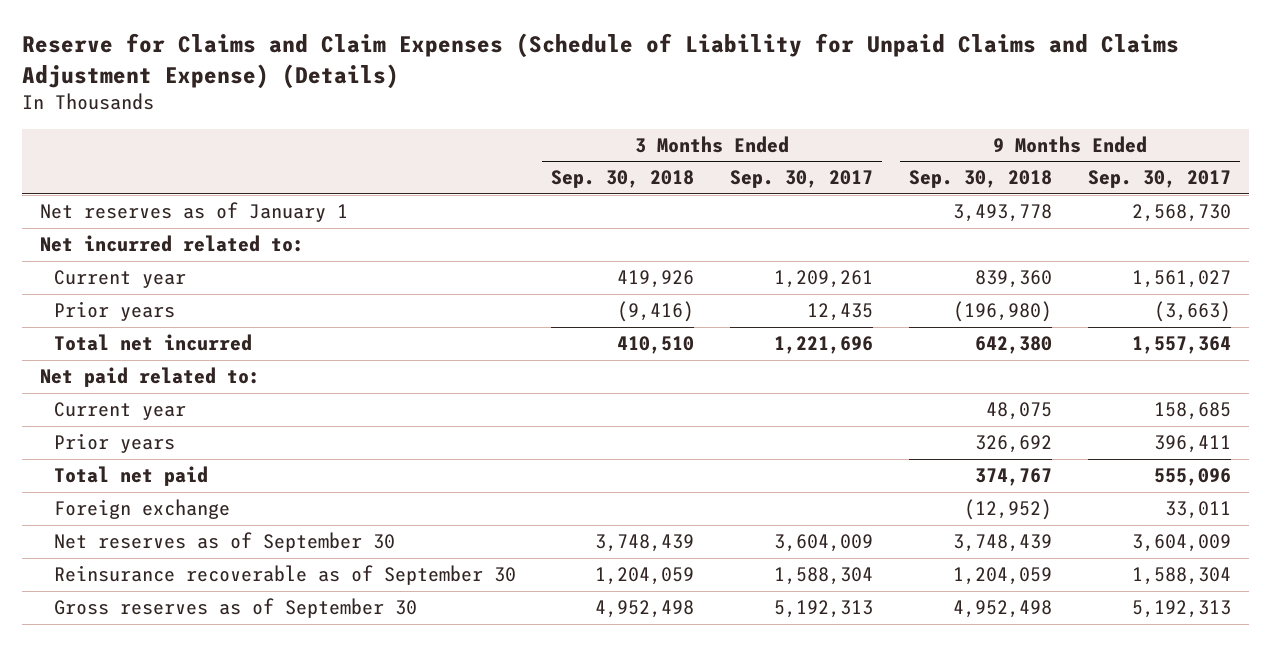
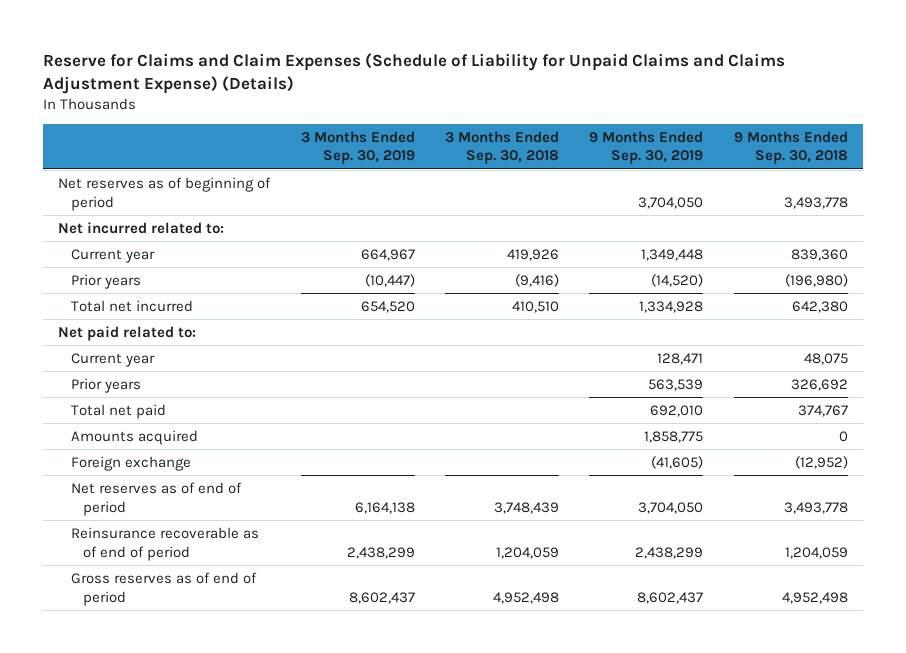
[730,170,874,189] Sep. 30, 2017 -> none
[1087,170,1231,189] Sep. 30, 2017 -> none
none -> [300,130,415,165] 3 Months Ended Sep. 30, 2019
none -> [589,130,704,165] 9 Months Ended Sep. 30, 2019
[39,202,348,223] Net reserves as of January 1 -> [58,176,272,211] Net reserves as of beginning of period
none -> [70,429,198,445] Amounts acquired
[53,532,395,553] Net reserves as of September 30 -> [70,481,242,516] Net reserves as of end of period
[953,534,1053,553] 3,748,439 -> [783,501,848,514] 3,493,778
[53,565,516,586] Reinsurance recoverable as of September 30 -> [70,526,259,561] Reinsurance recoverable as of end of period
[53,598,417,619] Gross reserves as of September 30 -> [70,571,257,606] Gross reserves as of end of period

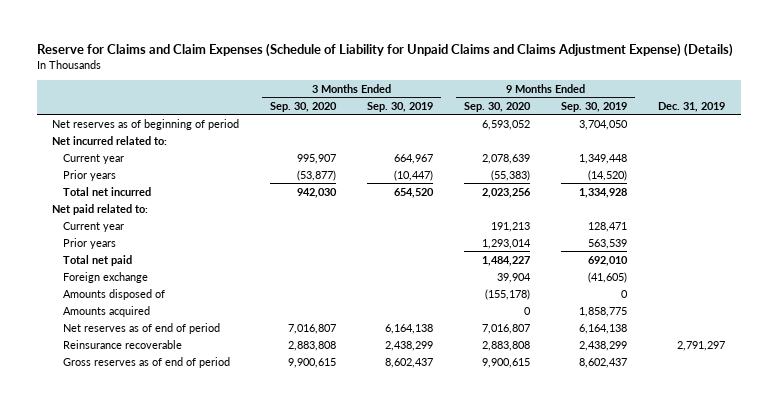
[445,130,560,165] 3 Months Ended Sep. 30, 2018 -> none
[733,130,848,165] 9 Months Ended Sep. 30, 2018 -> none
none -> [270,101,338,112] Sep. 30, 2020
none -> [464,101,532,112] Sep. 30, 2020
none -> [658,101,726,112] Dec. 31, 2019
none -> [63,288,166,300] Amounts disposed of
[70,429,198,445] Amounts acquired -> [63,305,151,317] Amounts acquired
[638,501,704,514] 3,704,050 -> [579,323,628,334] 6,164,138
[70,526,259,561] Reinsurance recoverable as of end of period -> [63,339,183,349] Reinsurance recoverable

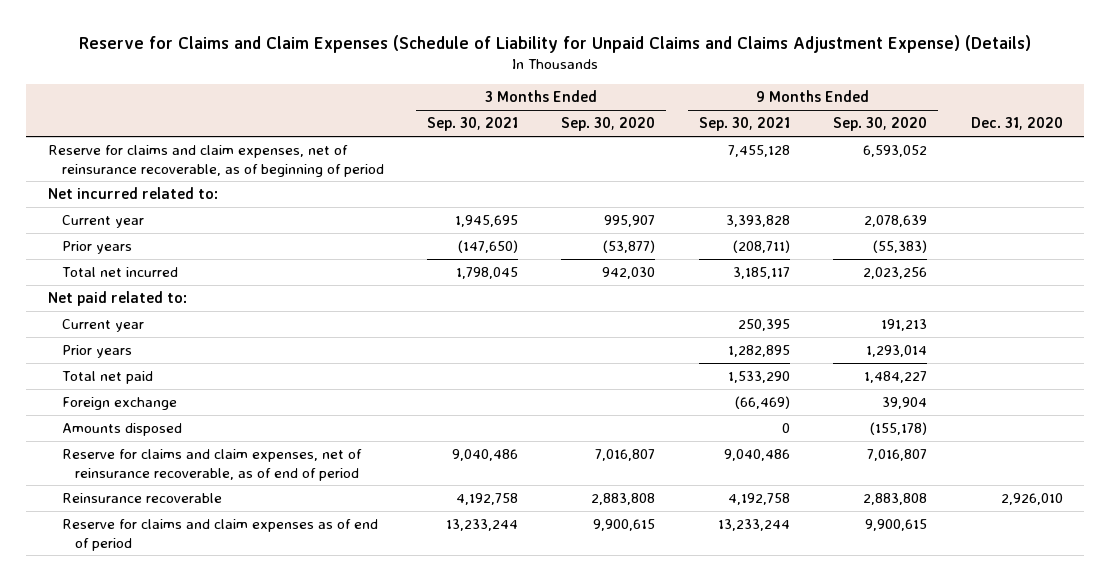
[367,101,434,112] Sep. 30, 2019 -> none
[561,101,628,112] Sep. 30, 2019 -> none
[658,101,726,112] Dec. 31, 2019 -> none
none -> [426,117,518,132] Sep. 30, 2021
none -> [698,117,790,132] Sep. 30, 2021
none -> [970,117,1063,131] Dec. 31, 2020
[52,118,240,130] Net reserves as of beginning of period -> [48,144,384,177] Reserve for claims and claim expenses, net of reinsurance recoverable, as of beginning of period
[63,305,151,317] Amounts acquired -> none
[63,288,166,300] Amounts disposed of -> [61,422,182,436] Amounts disposed
[63,322,221,334] Net reserves as of end of period -> [61,448,362,481] Reserve for claims and claim expenses, net of reinsurance recoverable, as of end of period
[63,356,231,368] Gross reserves as of end of period -> [61,518,378,551] Reserve for claims and claim expenses as of end of period

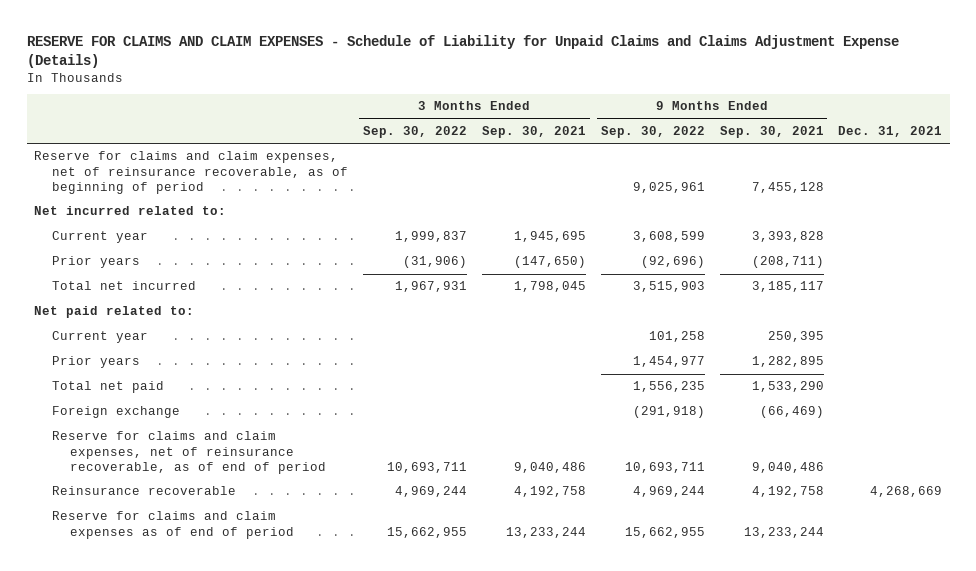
[79,35,1032,54] Reserve for Claims and Claim Expenses (Schedule of Liability for Unpaid Claims and Claims Adjustment Expense) (Details) -> [26,34,899,68] RESERVE FOR CLAIMS AND CLAIM EXPENSES - Schedule of Liability for Unpaid Claims and Claims Adjustment Expense (Details)
[561,117,656,132] Sep. 30, 2020 -> none
[833,117,928,132] Sep. 30, 2020 -> none
[970,117,1063,131] Dec. 31, 2020 -> none
none -> [363,125,468,138] Sep. 30, 2022
none -> [600,125,705,138] Sep. 30, 2022
none -> [838,125,943,137] Dec. 31, 2021
[61,422,182,436] Amounts disposed -> none

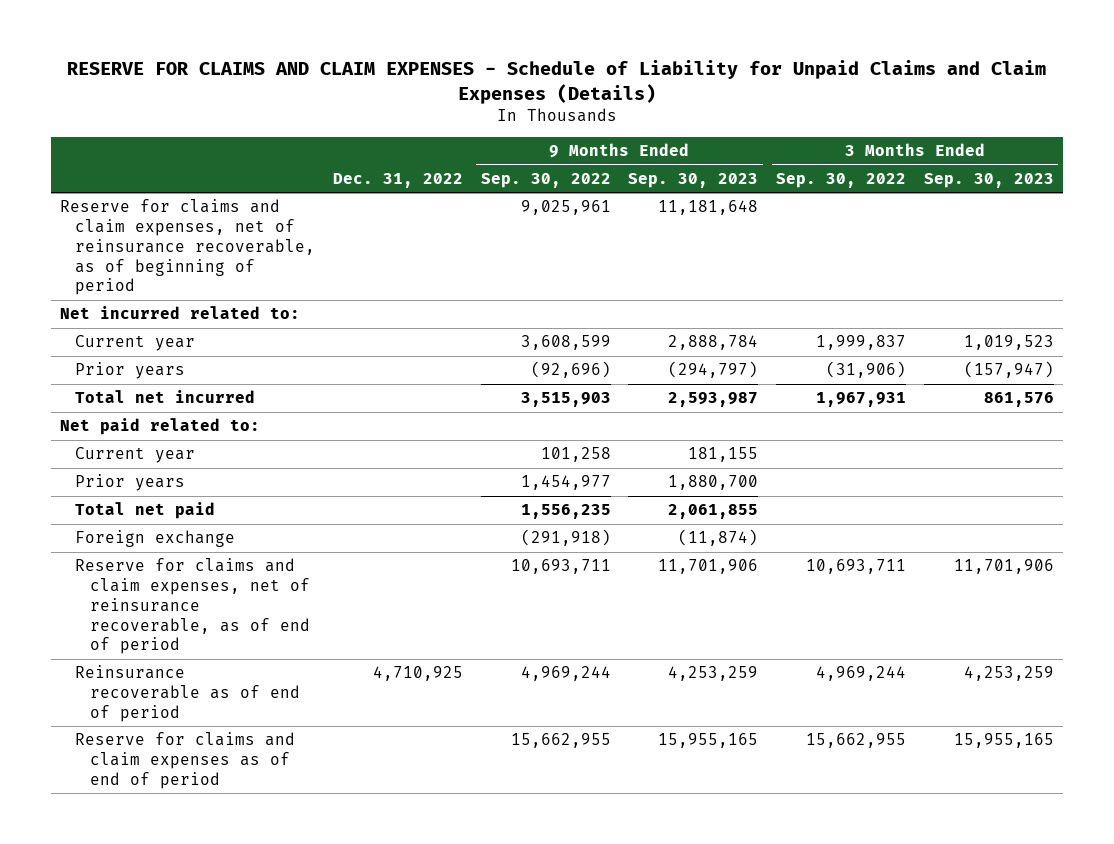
[26,34,899,68] RESERVE FOR CLAIMS AND CLAIM EXPENSES - Schedule of Liability for Unpaid Claims and Claims Adjustment Expense (Details) -> [66,60,1046,104] RESERVE FOR CLAIMS AND CLAIM EXPENSES - Schedule of Liability for Unpaid Claims and Claim Expenses (Details)
[481,125,586,138] Sep. 30, 2021 -> none
[719,125,824,138] Sep. 30, 2021 -> none
[838,125,943,137] Dec. 31, 2021 -> none
none -> [332,172,463,188] Dec. 31, 2022
none -> [628,172,759,188] Sep. 30, 2023
none -> [923,172,1054,188] Sep. 30, 2023
[52,486,237,496] Reinsurance recoverable -> [75,665,301,722] Reinsurance recoverable as of end of period

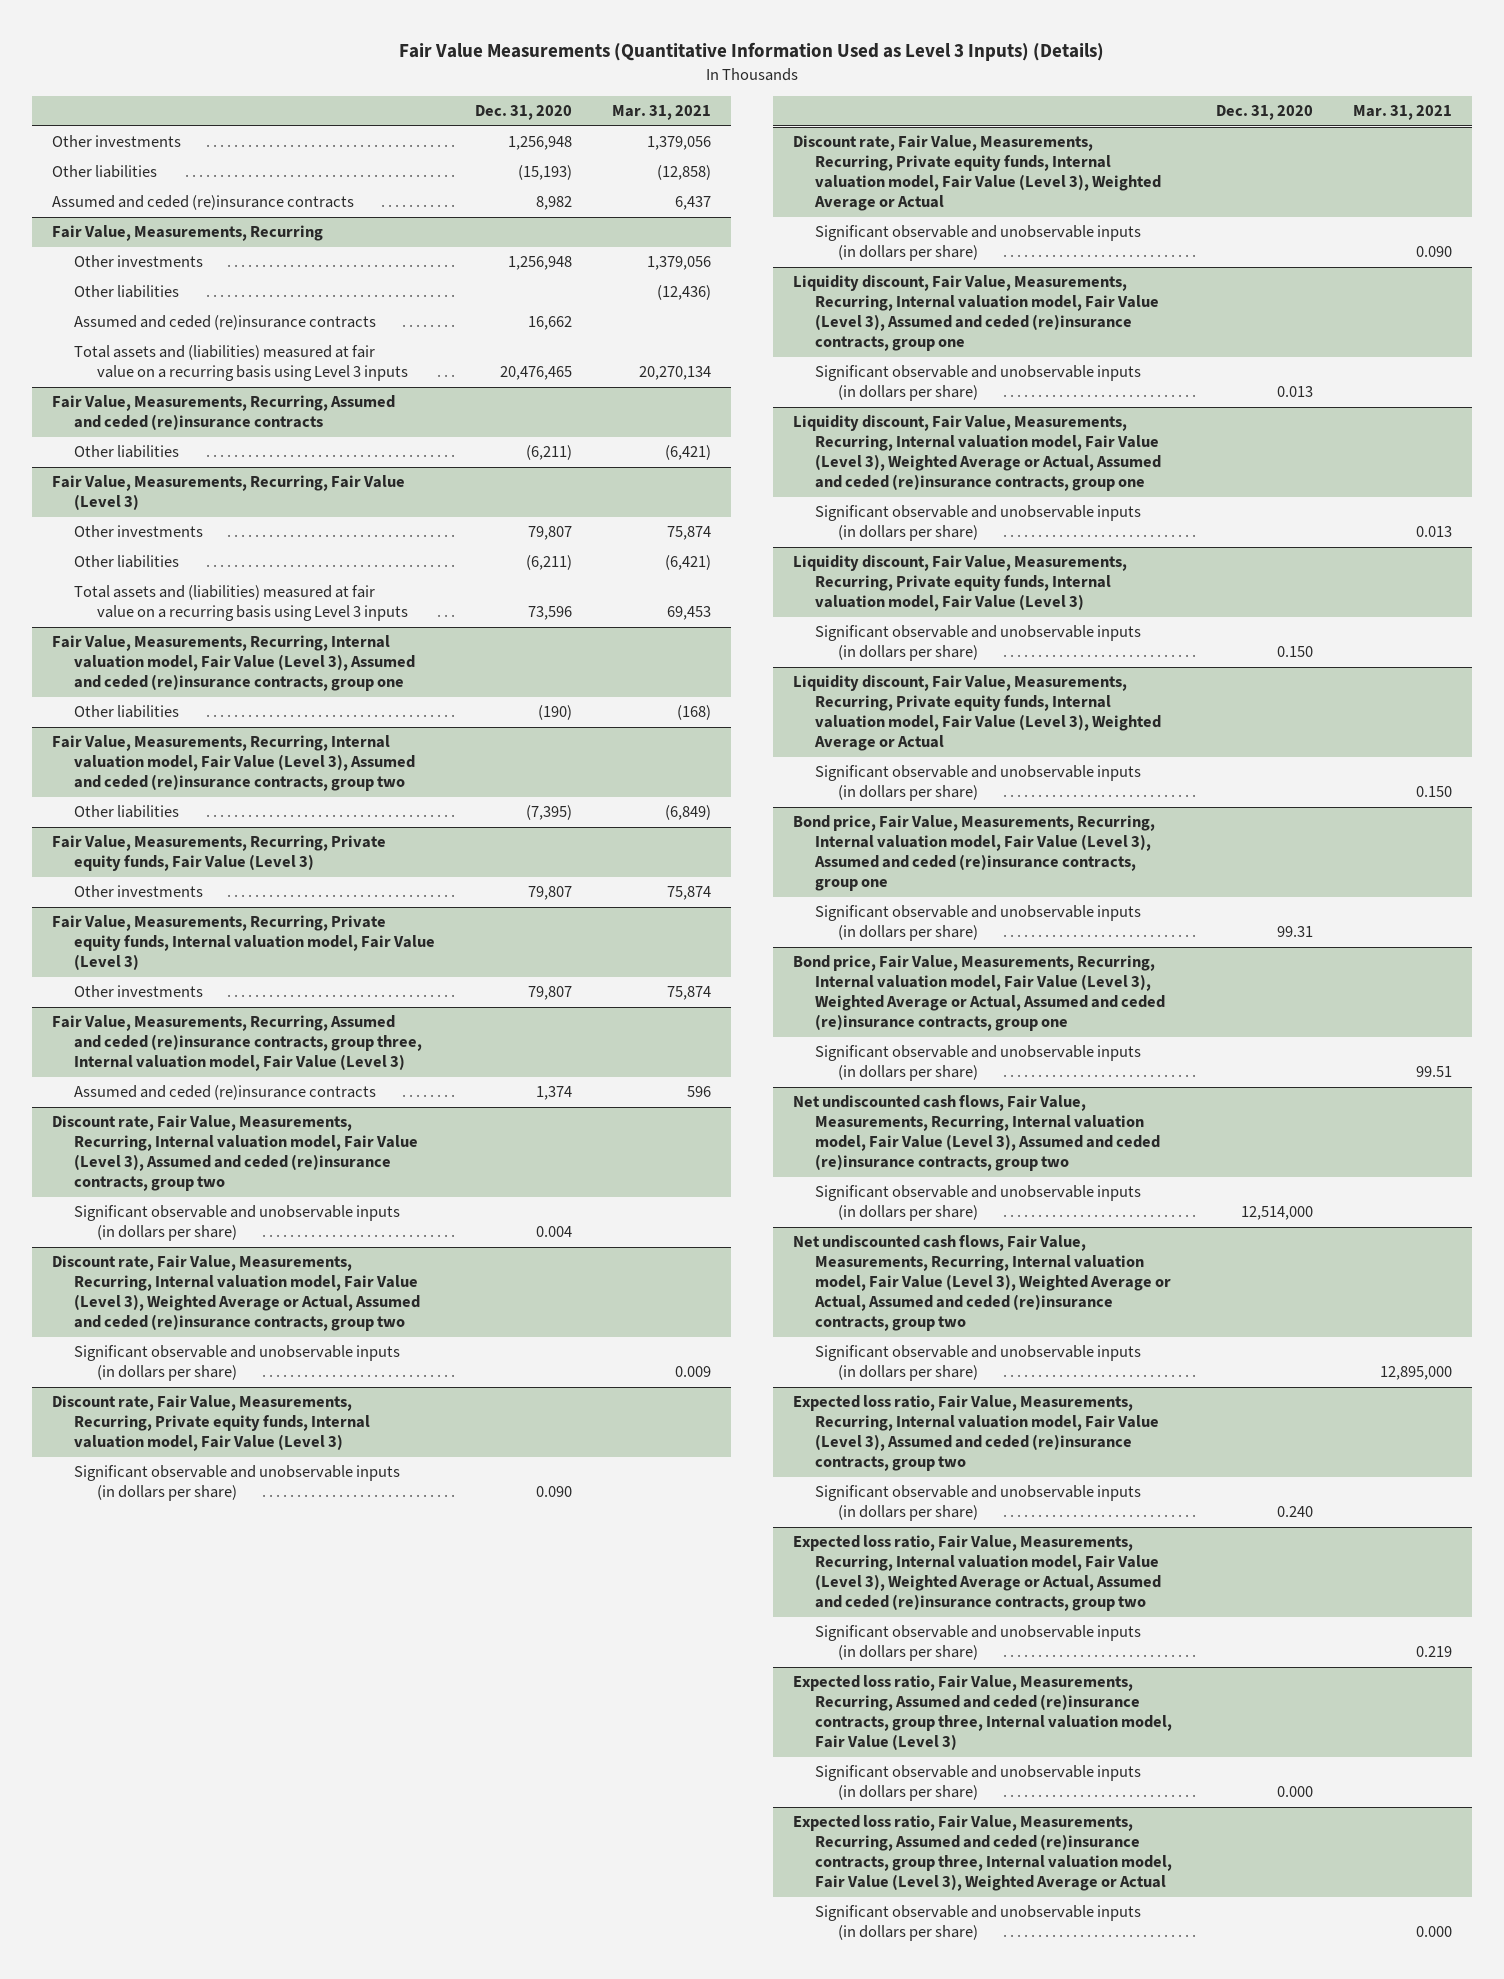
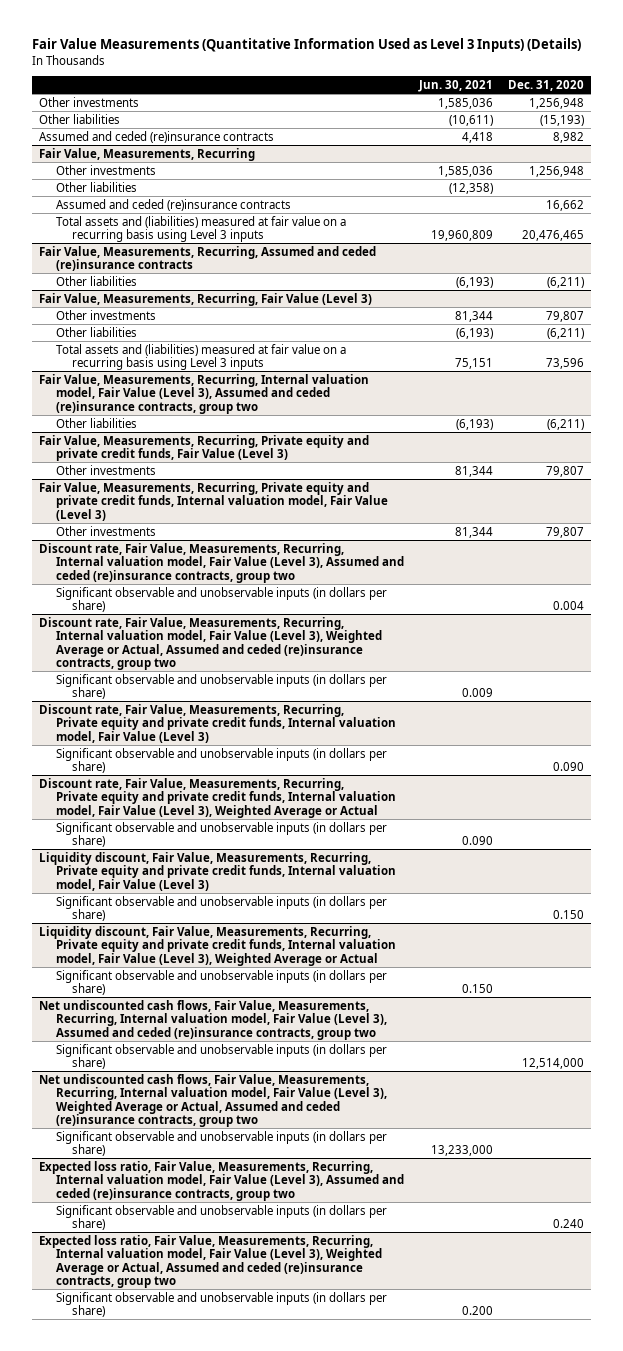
[612,105,712,121] Mar. 31, 2021 -> none
none -> [417,79,493,92] Jun. 30, 2021
[51,635,416,692] Fair Value, Measurements, Recurring, Internal valuation model, Fair Value (Level 3), Assumed and ceded (re)insurance contracts, group one -> none
[74,705,180,719] Other liabilities -> none
[526,805,573,821] (7,395) -> [546,418,584,430] (6,211)
[51,835,386,872] Fair Value, Measurements, Recurring, Private equity funds, Fair Value (Level 3) -> [39,434,370,462] Fair Value, Measurements, Recurring, Private equity and private credit funds, Fair Value (Level 3)
[51,915,436,971] Fair Value, Measurements, Recurring, Private equity funds, Internal valuation model, Fair Value (Level 3) -> [39,481,388,521] Fair Value, Measurements, Recurring, Private equity and private credit funds, Internal valuation model, Fair Value (Level 3)
[51,1015,423,1072] Fair Value, Measurements, Recurring, Assumed and ceded (re)insurance contracts, group three, Internal valuation model, Fair Value (Level 3) -> none
[74,1085,377,1101] Assumed and ceded (re)insurance contracts -> none
[51,1395,371,1452] Discount rate, Fair Value, Measurements, Recurring, Private equity funds, Internal valuation model, Fair Value (Level 3) -> [39,703,396,743] Discount rate, Fair Value, Measurements, Recurring, Private equity and private credit funds, Internal valuation model, Fair Value (Level 3)
[815,225,1142,262] Significant observable and unobservable inputs (in dollars per share) -> none
[792,275,1160,352] Liquidity discount, Fair Value, Measurements, Recurring, Internal valuation model, Fair Value (Level 3), Assumed and ceded (re)insurance contracts, group one -> none
[815,365,1142,402] Significant observable and unobservable inputs (in dollars per share) -> none
[792,415,1162,492] Liquidity discount, Fair Value, Measurements, Recurring, Internal valuation model, Fair Value (Level 3), Weighted Average or Actual, Assumed and ceded (re)insurance contracts, group one -> none
[792,135,1162,212] Discount rate, Fair Value, Measurements, Recurring, Private equity funds, Internal valuation model, Fair Value (Level 3), Weighted Average or Actual -> [39,777,396,818] Discount rate, Fair Value, Measurements, Recurring, Private equity and private credit funds, Internal valuation model, Fair Value (Level 3), Weighted Average or Actual
[792,555,1127,612] Liquidity discount, Fair Value, Measurements, Recurring, Private equity funds, Internal valuation model, Fair Value (Level 3) -> [39,851,396,891] Liquidity discount, Fair Value, Measurements, Recurring, Private equity and private credit funds, Internal valuation model, Fair Value (Level 3)
[815,765,1142,802] Significant observable and unobservable inputs (in dollars per share) -> none
[792,815,1155,892] Bond price, Fair Value, Measurements, Recurring, Internal valuation model, Fair Value (Level 3), Assumed and ceded (re)insurance contracts, group one -> none
[815,905,1142,942] Significant observable and unobservable inputs (in dollars per share) -> none
[792,955,1166,1032] Bond price, Fair Value, Measurements, Recurring, Internal valuation model, Fair Value (Level 3), Weighted Average or Actual, Assumed and ceded (re)insurance contracts, group one -> none
[792,675,1162,752] Liquidity discount, Fair Value, Measurements, Recurring, Private equity funds, Internal valuation model, Fair Value (Level 3), Weighted Average or Actual -> [39,925,396,966] Liquidity discount, Fair Value, Measurements, Recurring, Private equity and private credit funds, Internal valuation model, Fair Value (Level 3), Weighted Average or Actual
[792,1675,1173,1751] Expected loss ratio, Fair Value, Measurements, Recurring, Assumed and ceded (re)insurance contracts, group three, Internal valuation model, Fair Value (Level 3) -> none
[815,1765,1142,1802] Significant observable and unobservable inputs (in dollars per share) -> none
[792,1815,1173,1892] Expected loss ratio, Fair Value, Measurements, Recurring, Assumed and ceded (re)insurance contracts, group three, Internal valuation model, Fair Value (Level 3), Weighted Average or Actual -> none
[815,1905,1142,1942] Significant observable and unobservable inputs (in dollars per share) -> none

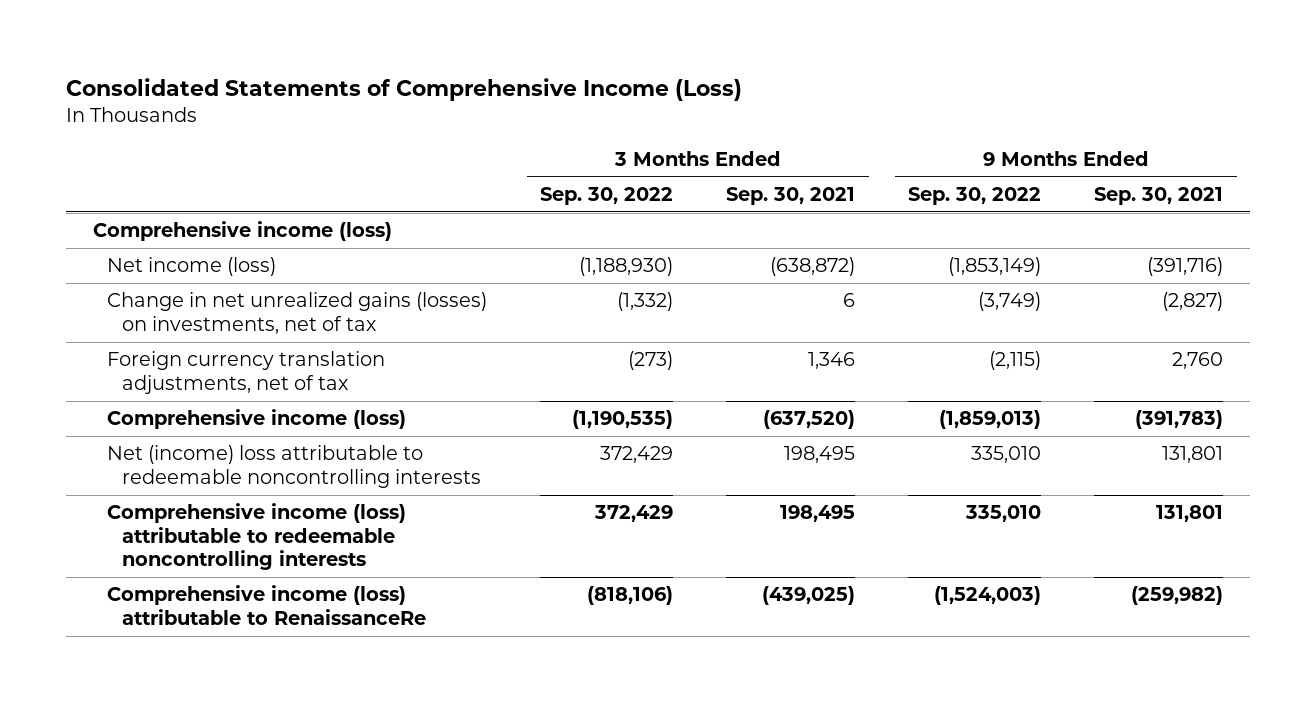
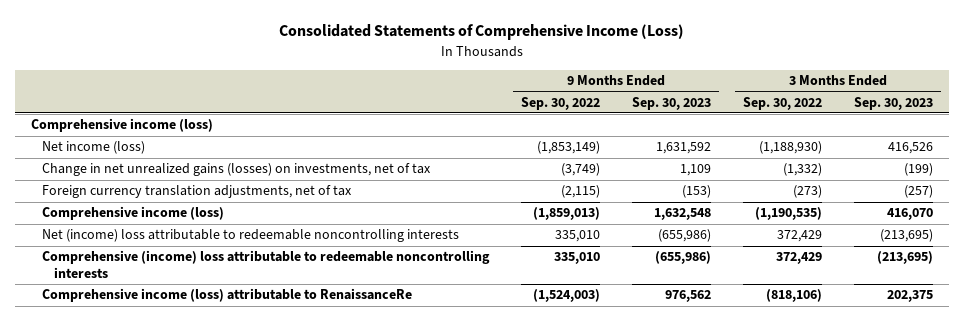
[726,186,856,205] Sep. 30, 2021 -> none
[1094,186,1224,205] Sep. 30, 2021 -> none
none -> [632,96,712,110] Sep. 30, 2023
none -> [854,96,934,110] Sep. 30, 2023
[107,503,407,571] Comprehensive income (loss) attributable to redeemable noncontrolling interests -> [42,250,491,278] Comprehensive (income) loss attributable to redeemable noncontrolling interests

